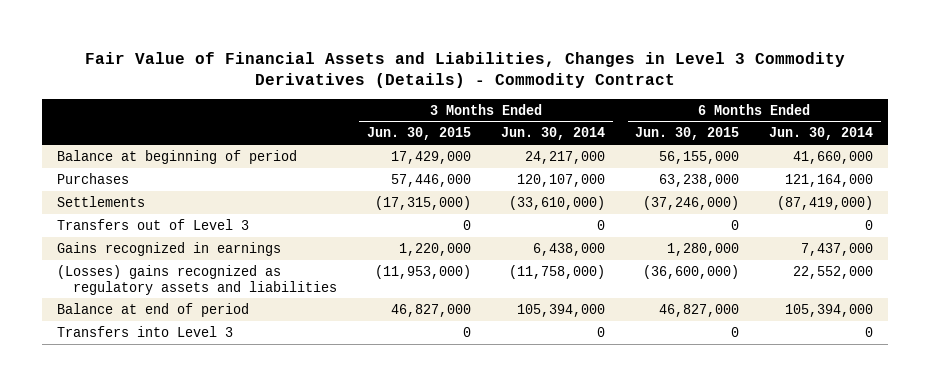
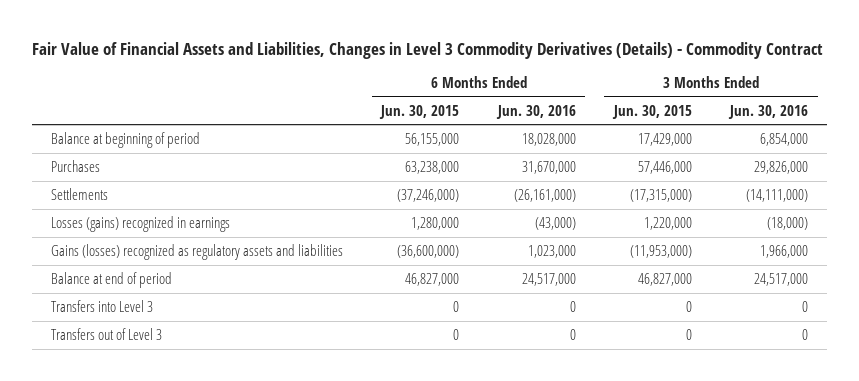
[501,127,606,141] Jun. 30, 2014 -> none
[769,127,874,141] Jun. 30, 2014 -> none
none -> [495,104,576,119] Jun. 30, 2016
none -> [728,104,809,119] Jun. 30, 2016
[57,241,282,256] Gains recognized in earnings -> [51,215,231,232] Losses (gains) recognized in earnings
[57,264,337,295] (Losses) gains recognized as regulatory assets and liabilities -> [51,243,344,260] Gains (losses) recognized as regulatory assets and liabilities
[57,218,250,230] Transfers out of Level 3 -> [51,327,163,340] Transfers out of Level 3

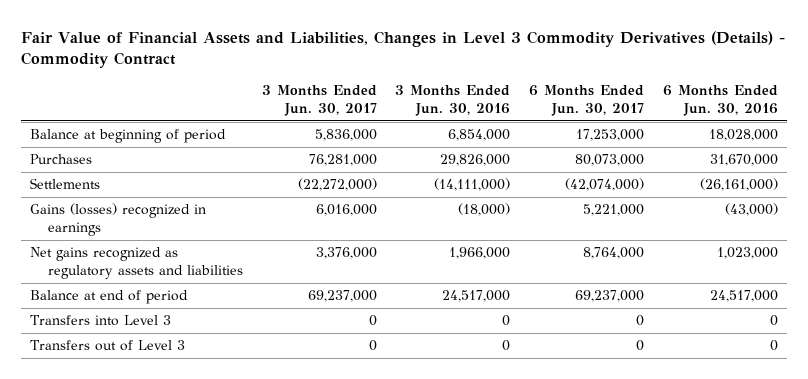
[379,104,460,119] Jun. 30, 2015 -> none
[611,104,692,119] Jun. 30, 2015 -> none
none -> [261,85,377,117] 3 Months Ended Jun. 30, 2017
none -> [529,85,645,117] 6 Months Ended Jun. 30, 2017
[51,215,231,232] Losses (gains) recognized in earnings -> [30,203,207,237] Gains (losses) recognized in earnings
[51,243,344,260] Gains (losses) recognized as regulatory assets and liabilities -> [30,247,244,280] Net gains recognized as regulatory assets and liabilities

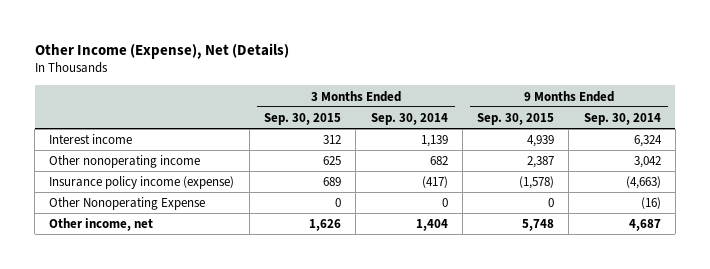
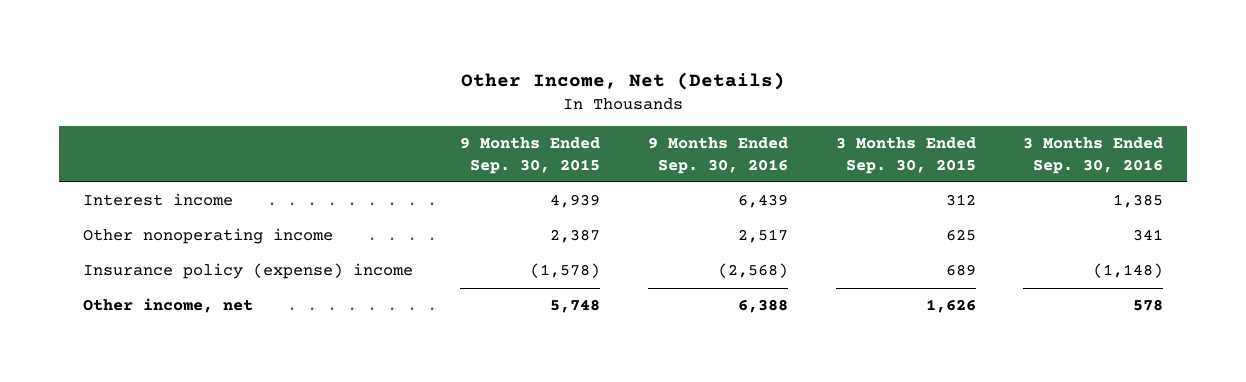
[34,42,289,59] Other Income (Expense), Net (Details) -> [461,71,786,90] Other Income, Net (Details)
[370,112,448,125] Sep. 30, 2014 -> none
[583,112,661,125] Sep. 30, 2014 -> none
none -> [648,137,789,174] 9 Months Ended Sep. 30, 2016
none -> [1023,137,1164,174] 3 Months Ended Sep. 30, 2016
[49,197,206,211] Other Nonoperating Expense -> none
[49,176,235,190] Insurance policy income (expense) -> [82,263,413,280] Insurance policy (expense) income

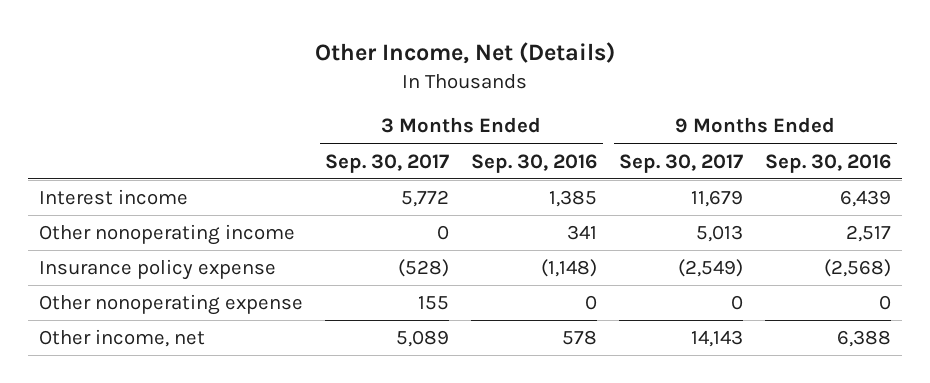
[460,137,601,174] 9 Months Ended Sep. 30, 2015 -> none
[835,137,976,174] 3 Months Ended Sep. 30, 2015 -> none
none -> [325,153,450,173] Sep. 30, 2017
none -> [619,153,744,173] Sep. 30, 2017
[82,263,413,280] Insurance policy (expense) income -> [39,259,277,281] Insurance policy expense
none -> [39,294,304,316] Other nonoperating expense

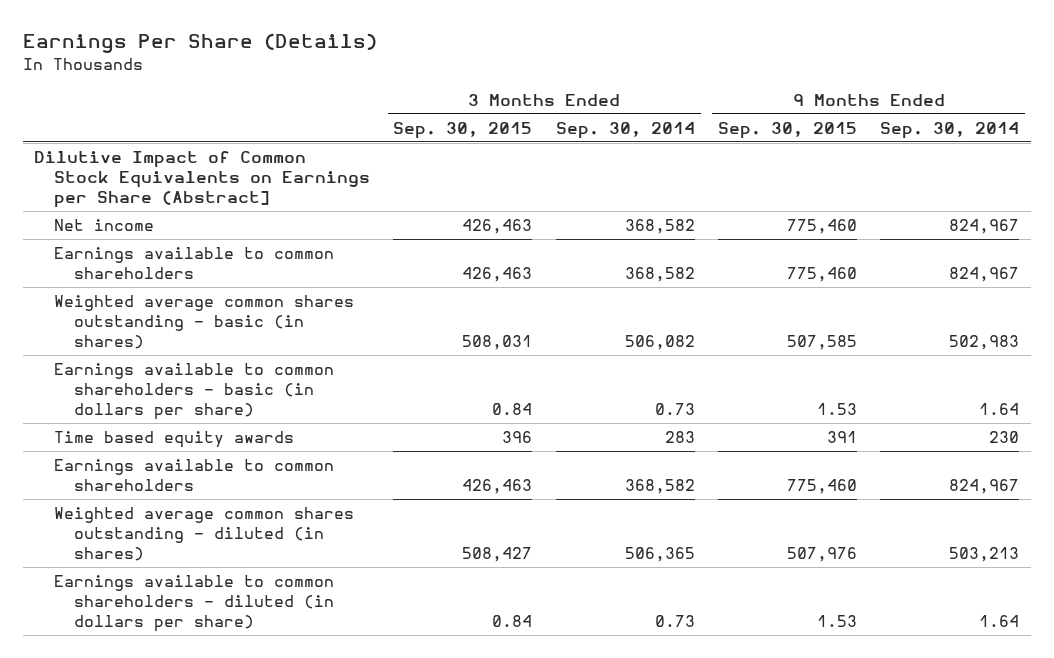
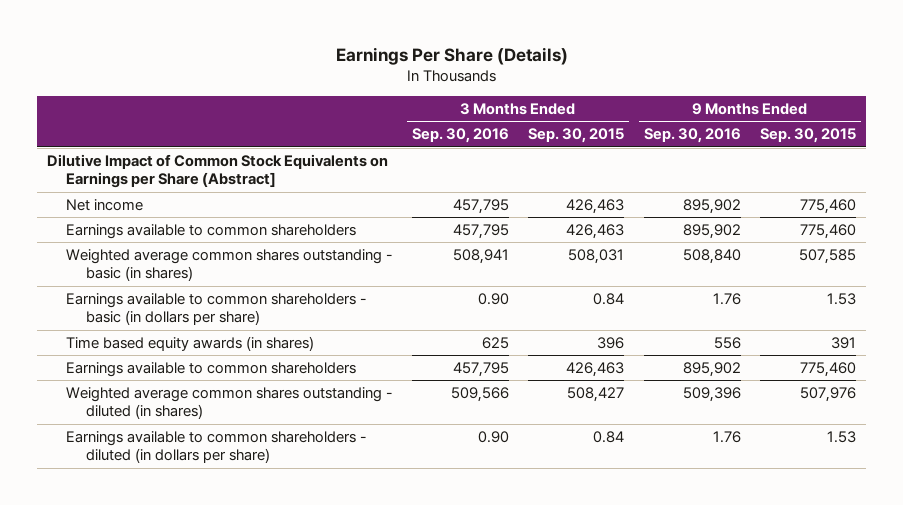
[555,122,695,140] Sep. 30, 2014 -> none
[880,122,1020,140] Sep. 30, 2014 -> none
none -> [411,128,509,144] Sep. 30, 2016
none -> [643,128,741,144] Sep. 30, 2016
[53,431,294,449] Time based equity awards -> [66,335,315,351] Time based equity awards (in shares)

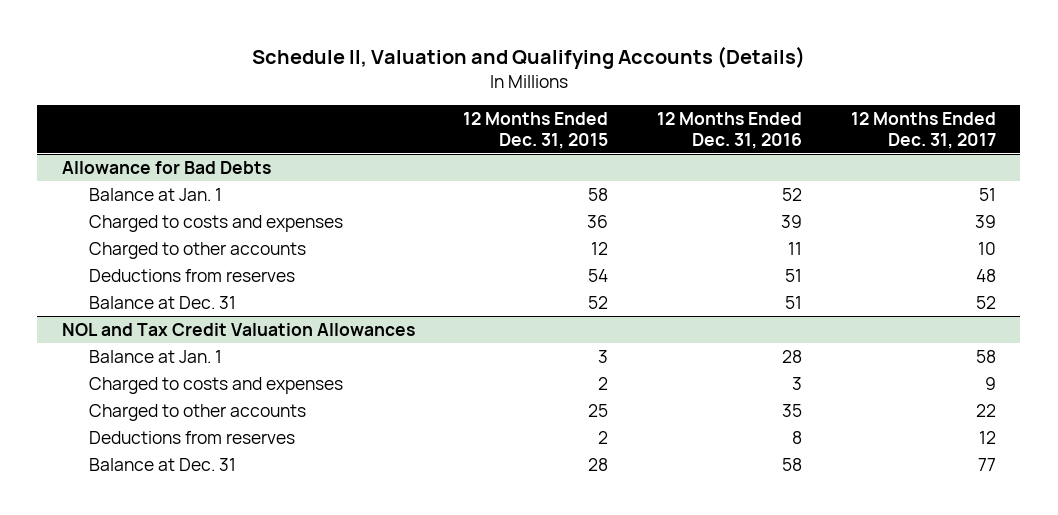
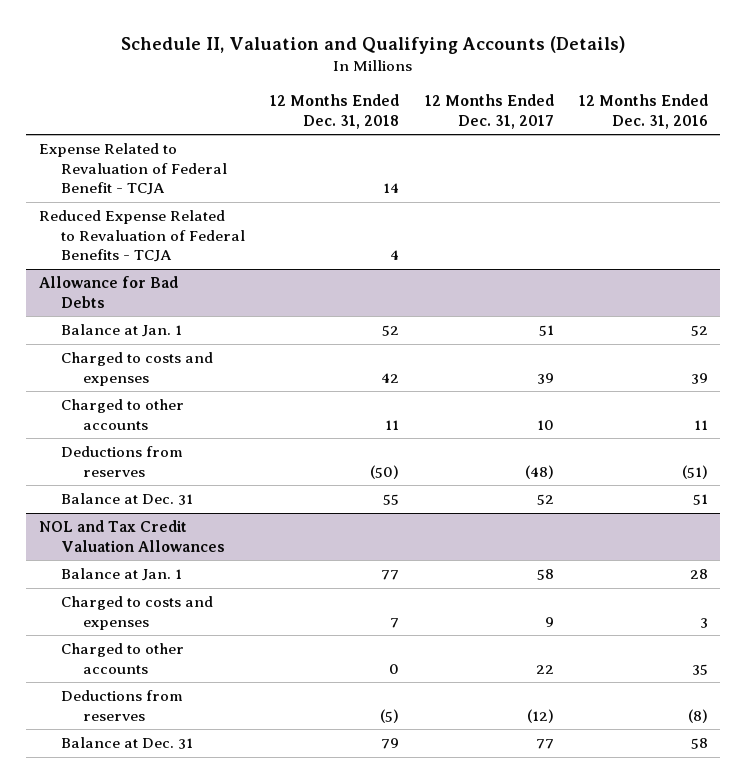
[463,111,609,149] 12 Months Ended Dec. 31, 2015 -> none
none -> [270,93,400,129] 12 Months Ended Dec. 31, 2018
none -> [38,143,227,196] Expense Related to Revaluation of Federal Benefit - TCJA
none -> [38,210,245,263] Reduced Expense Related to Revaluation of Federal Benefits - TCJA
[785,268,803,282] 51 -> [681,464,708,479] (51)
[975,268,996,282] 48 -> [524,464,554,479] (48)
[792,430,803,444] 8 -> [687,708,708,723] (8)
[978,430,996,444] 12 -> [526,708,554,723] (12)

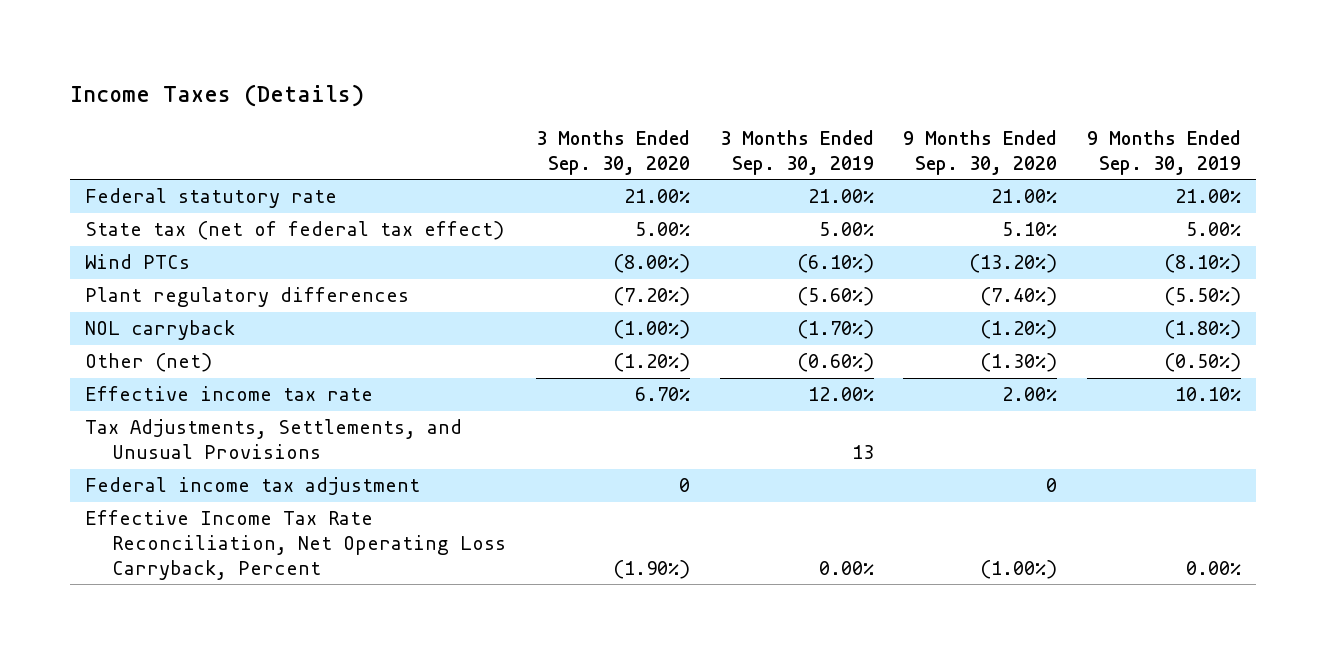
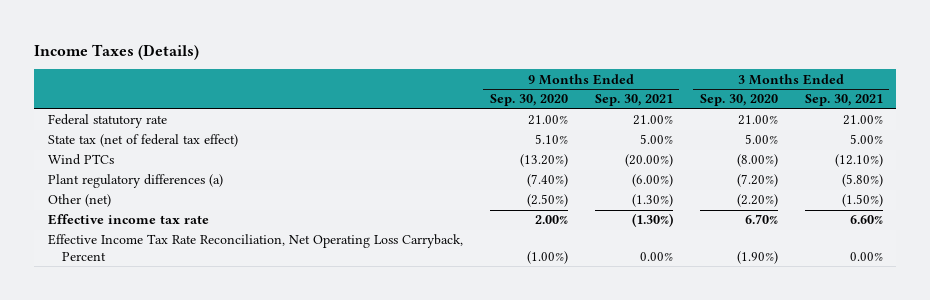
[719,130,874,175] 3 Months Ended Sep. 30, 2019 -> none
[1086,130,1241,175] 9 Months Ended Sep. 30, 2019 -> none
none -> [594,94,673,107] Sep. 30, 2021
none -> [804,94,883,107] Sep. 30, 2021
[85,320,236,341] NOL carryback -> none
[85,287,410,308] Plant regulatory differences -> [47,174,223,189] Plant regulatory differences (a)
[612,353,690,373] (1.20%) -> [736,194,778,208] (2.20%)
[980,353,1058,373] (1.30%) -> [526,194,568,208] (2.50%)
[85,419,463,460] Tax Adjustments, Settlements, and Unusual Provisions -> none
[85,477,421,496] Federal income tax adjustment -> none

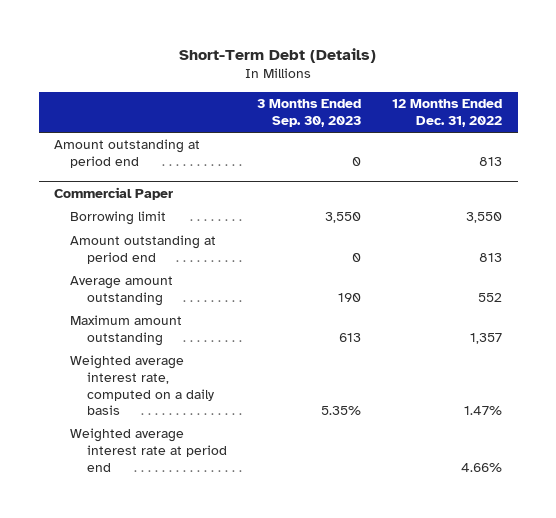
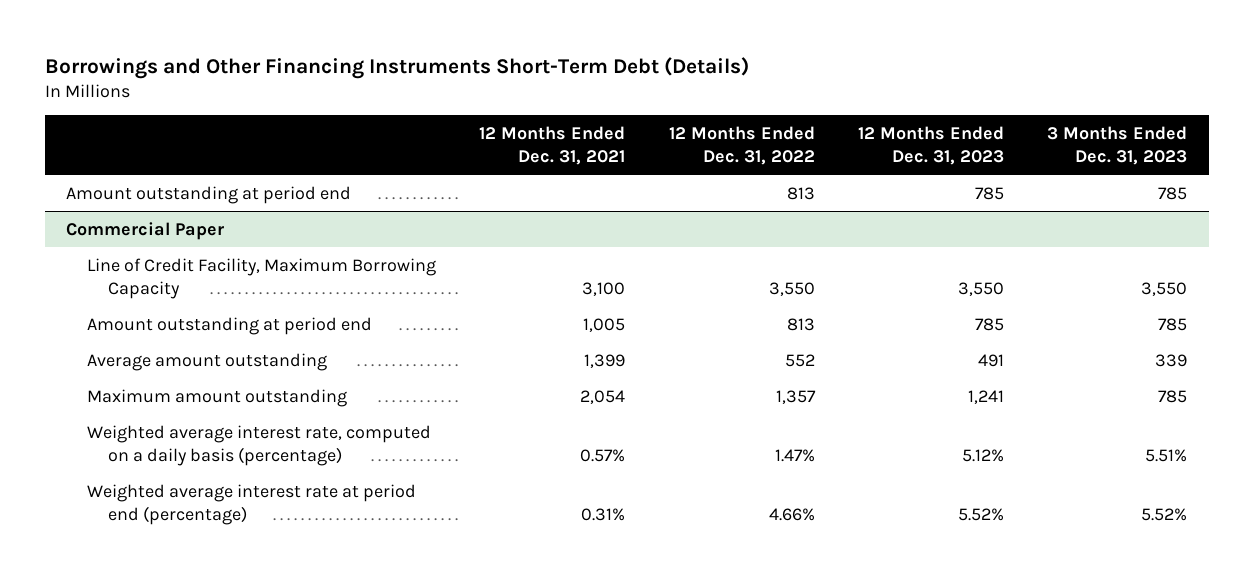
[179,47,377,63] Short-Term Debt (Details) -> [44,56,749,79] Borrowings and Other Financing Instruments Short-Term Debt (Details)
[257,99,362,128] 3 Months Ended Sep. 30, 2023 -> none
none -> [479,126,626,166] 12 Months Ended Dec. 31, 2021
none -> [857,126,1004,166] 12 Months Ended Dec. 31, 2023
none -> [1047,126,1188,166] 3 Months Ended Dec. 31, 2023
[70,211,167,226] Borrowing limit -> [86,257,436,299] Line of Credit Facility, Maximum Borrowing Capacity
[70,355,214,416] Weighted average interest rate, computed on a daily basis -> [86,424,431,466] Weighted average interest rate, computed on a daily basis (percentage)
[70,428,227,472] Weighted average interest rate at period end -> [86,483,416,525] Weighted average interest rate at period end (percentage)

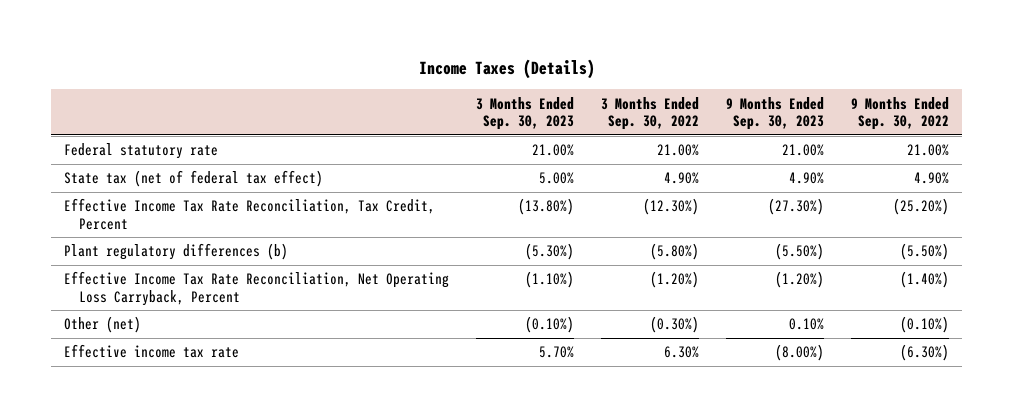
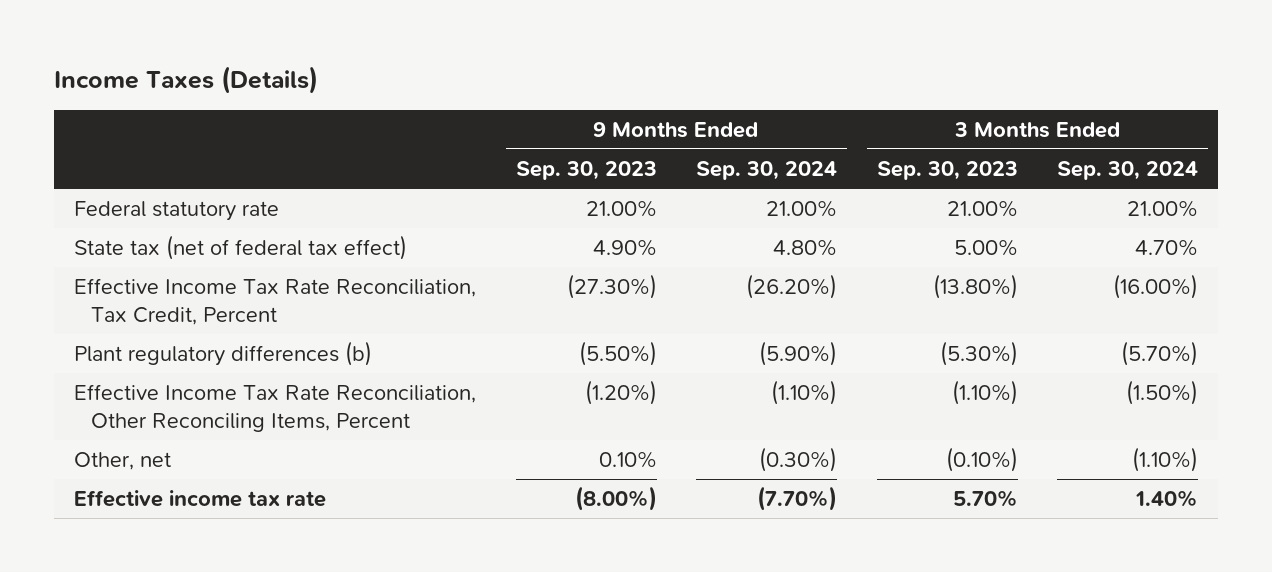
[601,96,700,131] 3 Months Ended Sep. 30, 2022 -> none
[850,96,949,131] 9 Months Ended Sep. 30, 2022 -> none
none -> [696,160,838,180] Sep. 30, 2024
none -> [1057,160,1199,180] Sep. 30, 2024
[64,271,450,306] Effective Income Tax Rate Reconciliation, Net Operating Loss Carryback, Percent -> [73,384,476,432] Effective Income Tax Rate Reconciliation, Other Reconciling Items, Percent
[64,316,142,334] Other (net) -> [73,452,171,471] Other, net

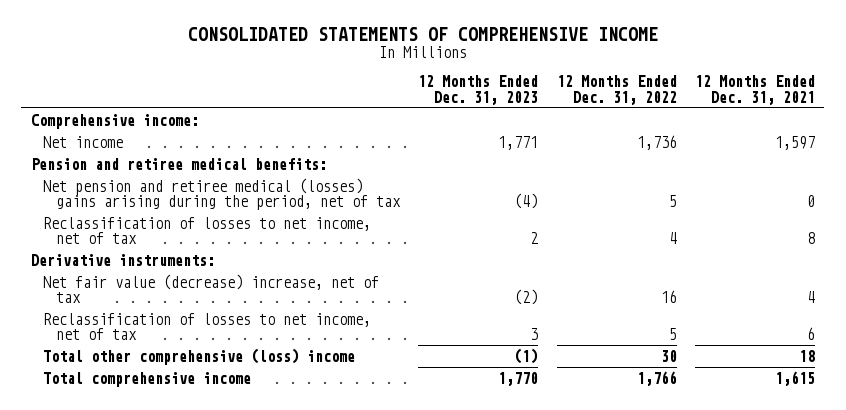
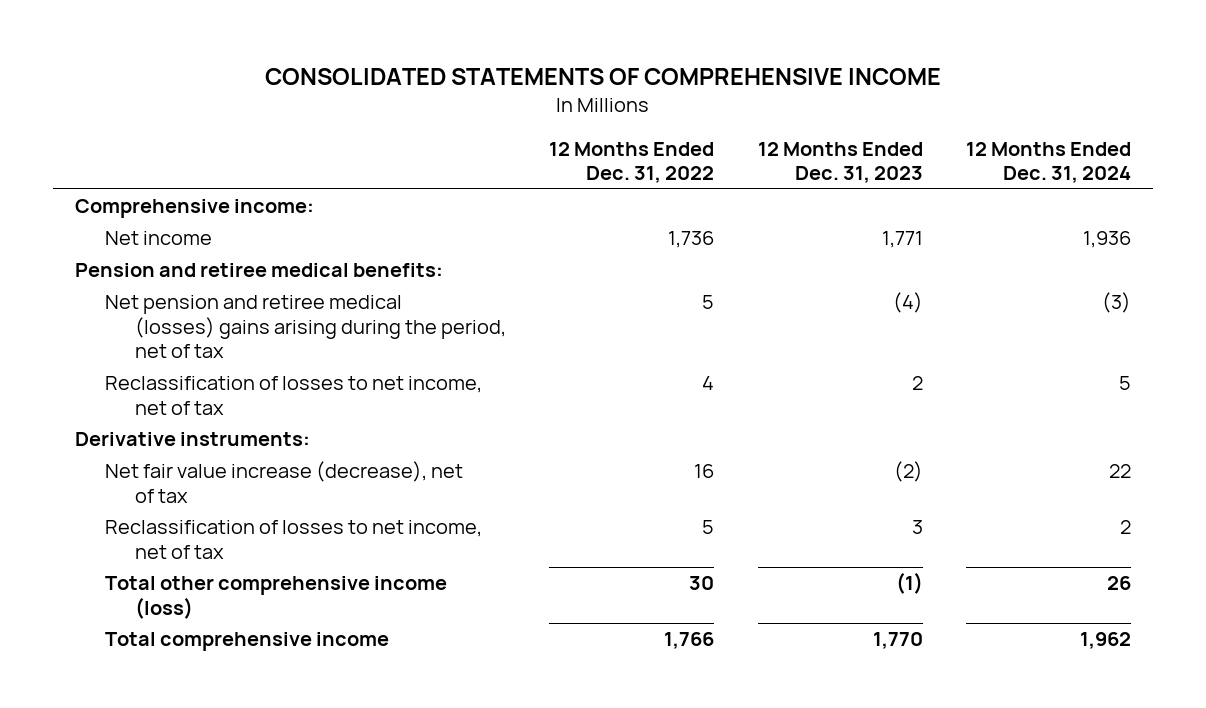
[695,74,816,105] 12 Months Ended Dec. 31, 2021 -> none
none -> [966,141,1132,183] 12 Months Ended Dec. 31, 2024
[43,273,380,304] Net fair value (decrease) increase, net of tax -> [104,461,463,503] Net fair value increase (decrease), net of tax
[43,347,356,365] Total other comprehensive (loss) income -> [104,576,447,619] Total other comprehensive income (loss)

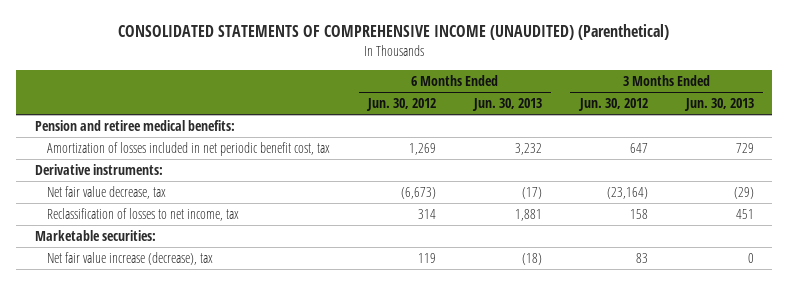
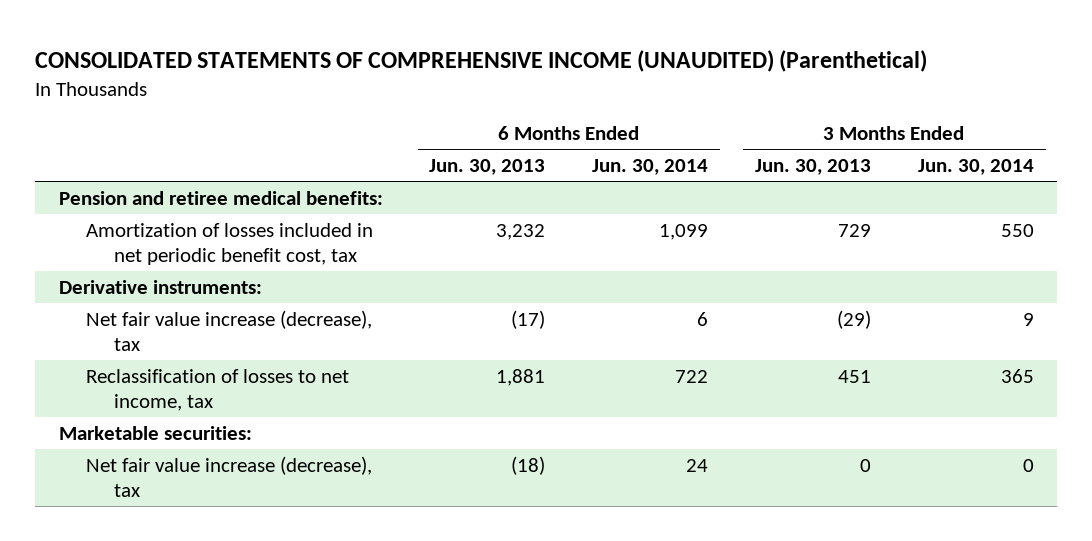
[366,98,437,112] Jun. 30, 2012 -> none
[577,98,648,112] Jun. 30, 2012 -> none
none -> [592,159,709,176] Jun. 30, 2014
none -> [917,159,1034,176] Jun. 30, 2014
[47,185,167,199] Net fair value decrease, tax -> [86,309,373,351] Net fair value increase (decrease), tax

